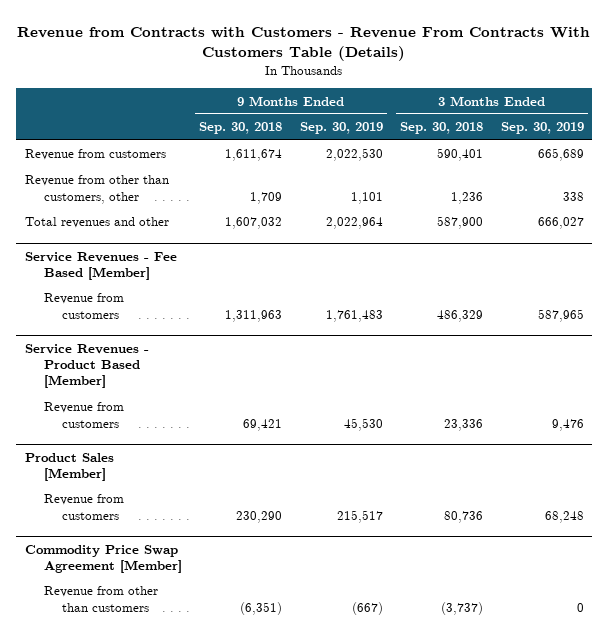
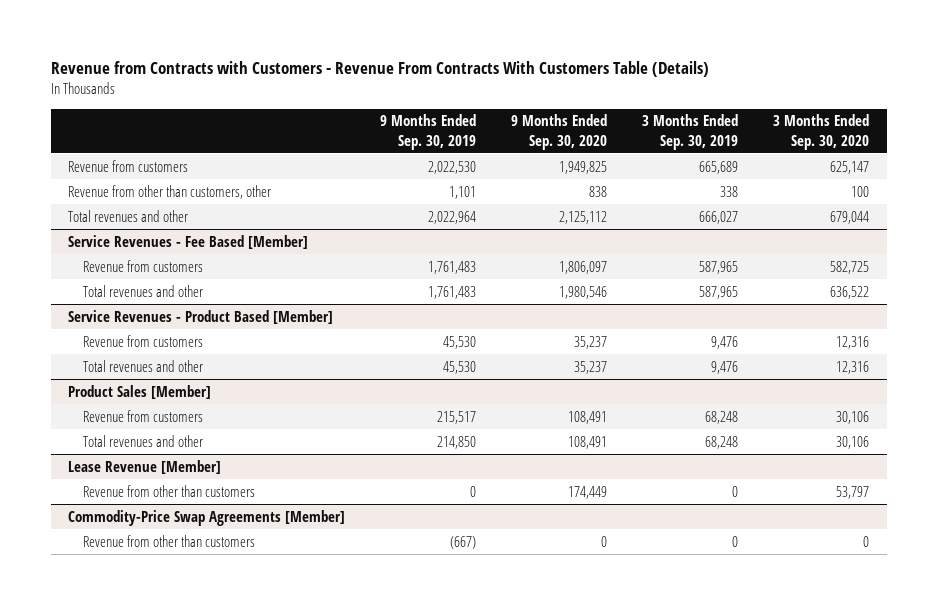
[199,122,283,135] Sep. 30, 2018 -> none
[400,122,484,135] Sep. 30, 2018 -> none
none -> [511,114,608,150] 9 Months Ended Sep. 30, 2020
none -> [773,114,870,150] 3 Months Ended Sep. 30, 2020
none -> [83,284,204,297] Total revenues and other
none -> [83,359,204,372] Total revenues and other
none -> [83,434,204,447] Total revenues and other
none -> [68,459,222,474] Lease Revenue [Member]
none -> [83,484,256,497] Revenue from other than customers
[24,544,182,573] Commodity Price Swap Agreement [Member] -> [68,509,346,526] Commodity-Price Swap Agreements [Member]

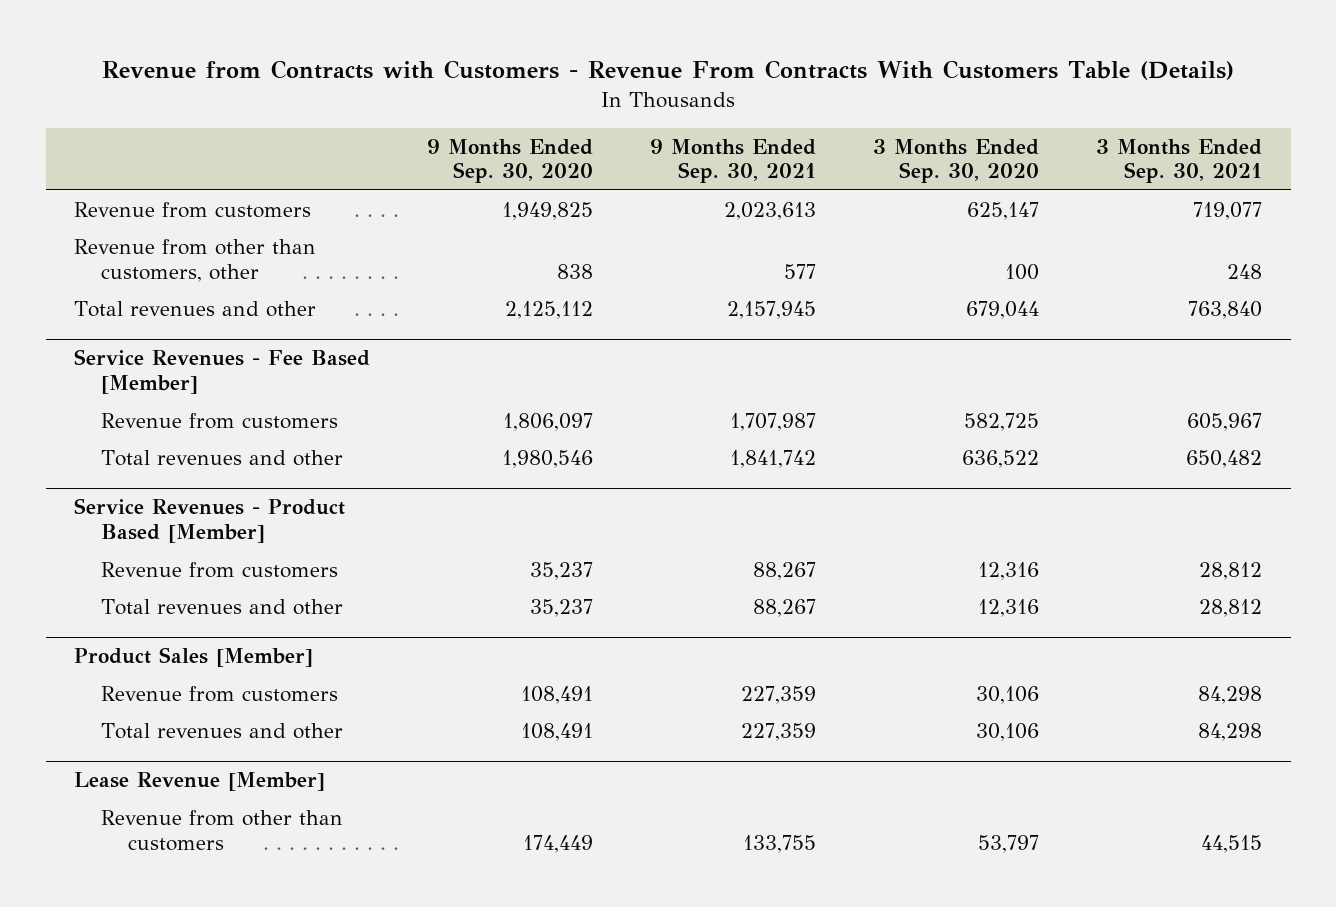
[380,114,477,150] 9 Months Ended Sep. 30, 2019 -> none
[642,114,739,150] 3 Months Ended Sep. 30, 2019 -> none
none -> [650,138,817,184] 9 Months Ended Sep. 30, 2021
none -> [1096,138,1263,184] 3 Months Ended Sep. 30, 2021
[68,509,346,526] Commodity-Price Swap Agreements [Member] -> none
[83,534,256,547] Revenue from other than customers -> none

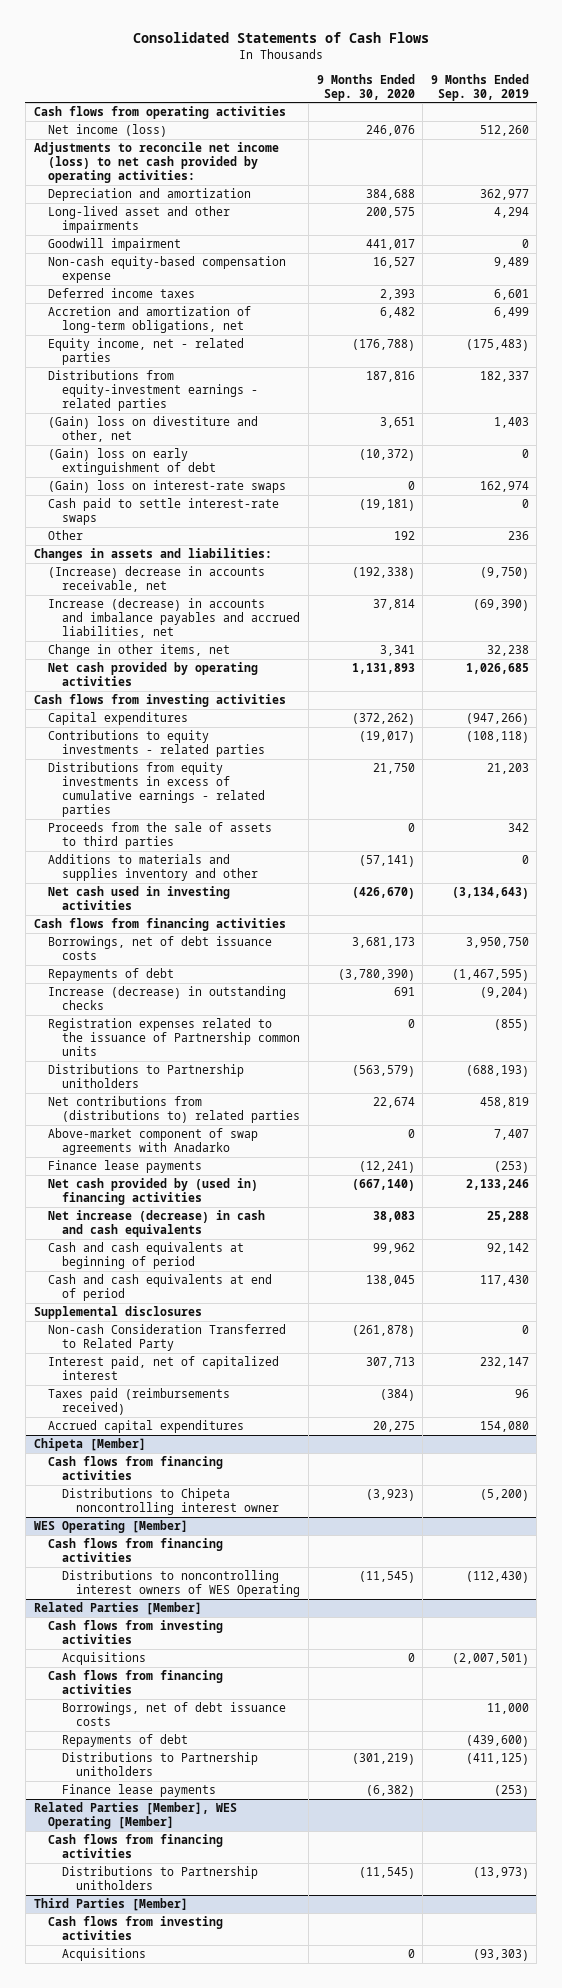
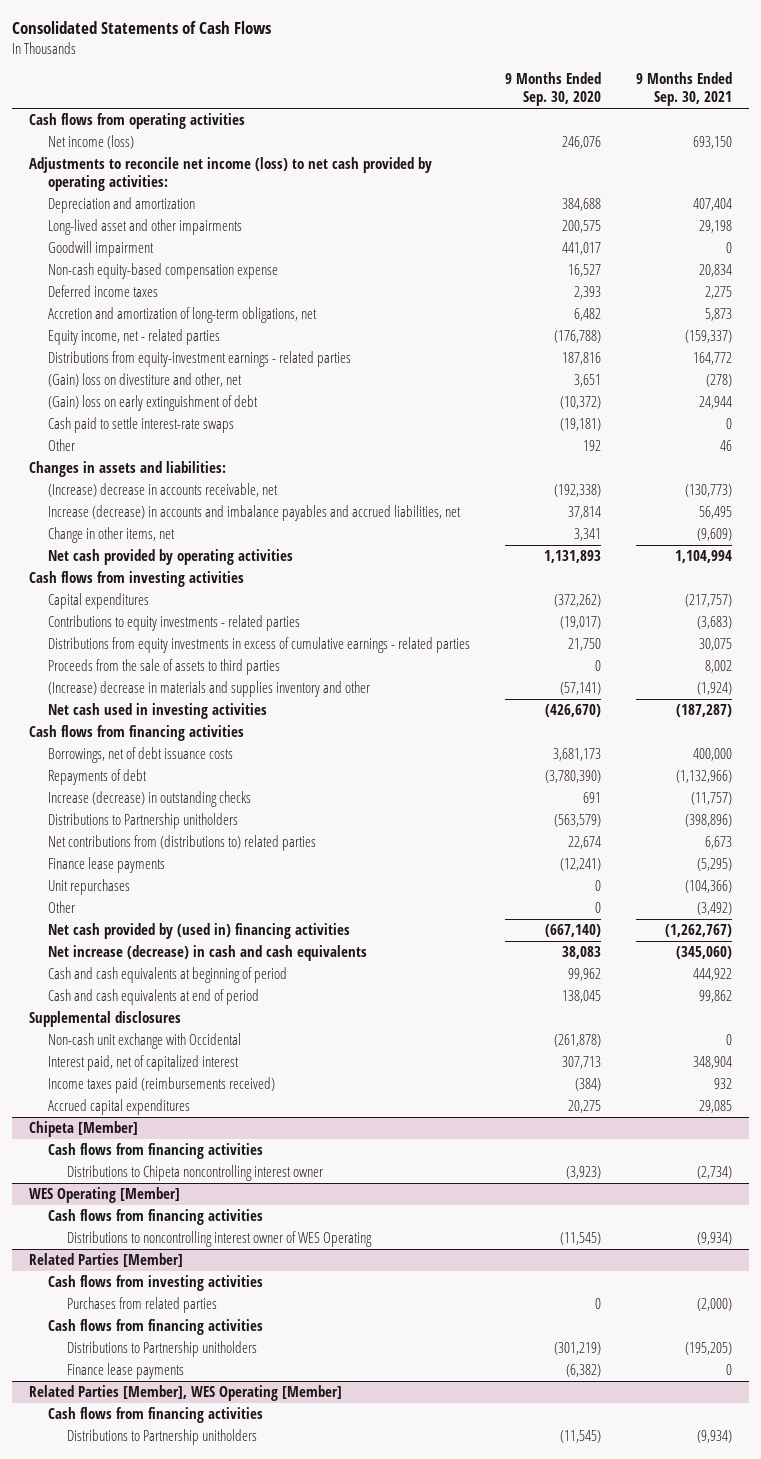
[430,73,529,101] 9 Months Ended Sep. 30, 2019 -> none
none -> [635,72,732,107] 9 Months Ended Sep. 30, 2021
[47,480,286,494] (Gain) loss on interest-rate swaps -> none
[47,854,259,882] Additions to materials and supplies inventory and other -> [47,681,370,698] (Increase) decrease in materials and supplies inventory and other
[47,1018,301,1057] Registration expenses related to the issuance of Partnership common units -> none
[47,1128,258,1156] Above-market component of swap agreements with Anadarko -> none
none -> [47,879,130,896] Unit repurchases
none -> [47,901,75,914] Other
[47,1324,286,1352] Non-cash Consideration Transferred to Related Party -> [47,1033,241,1050] Non-cash unit exchange with Occidental
[47,1388,230,1416] Taxes paid (reimbursements received) -> [47,1077,275,1094] Income taxes paid (reimbursements received)
[62,1570,301,1598] Distributions to noncontrolling interest owners of WES Operating -> [66,1231,372,1248] Distributions to noncontrolling interest owner of WES Operating
[62,1652,147,1666] Acquisitions -> [66,1297,217,1314] Purchases from related parties
[62,1702,287,1727] Borrowings, net of debt issuance costs -> none
[62,1734,189,1748] Repayments of debt -> none
[33,1898,188,1912] Third Parties [Member] -> none
[47,1916,223,1941] Cash flows from investing activities -> none
[62,1948,147,1962] Acquisitions -> none

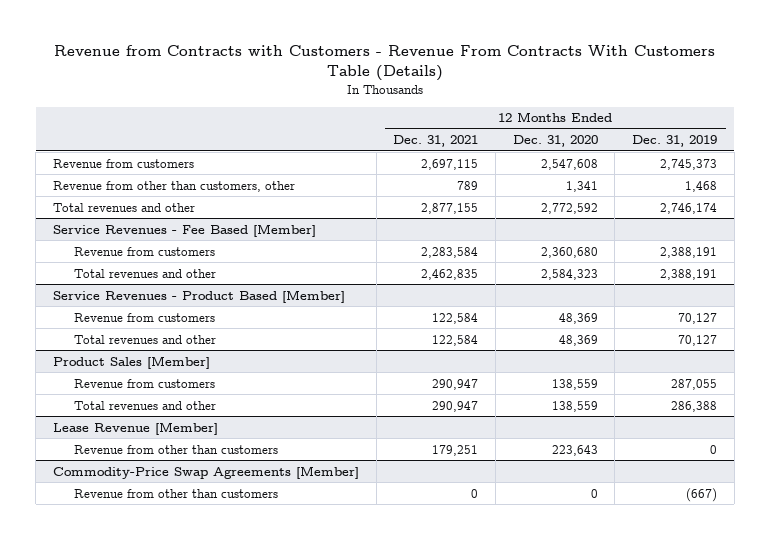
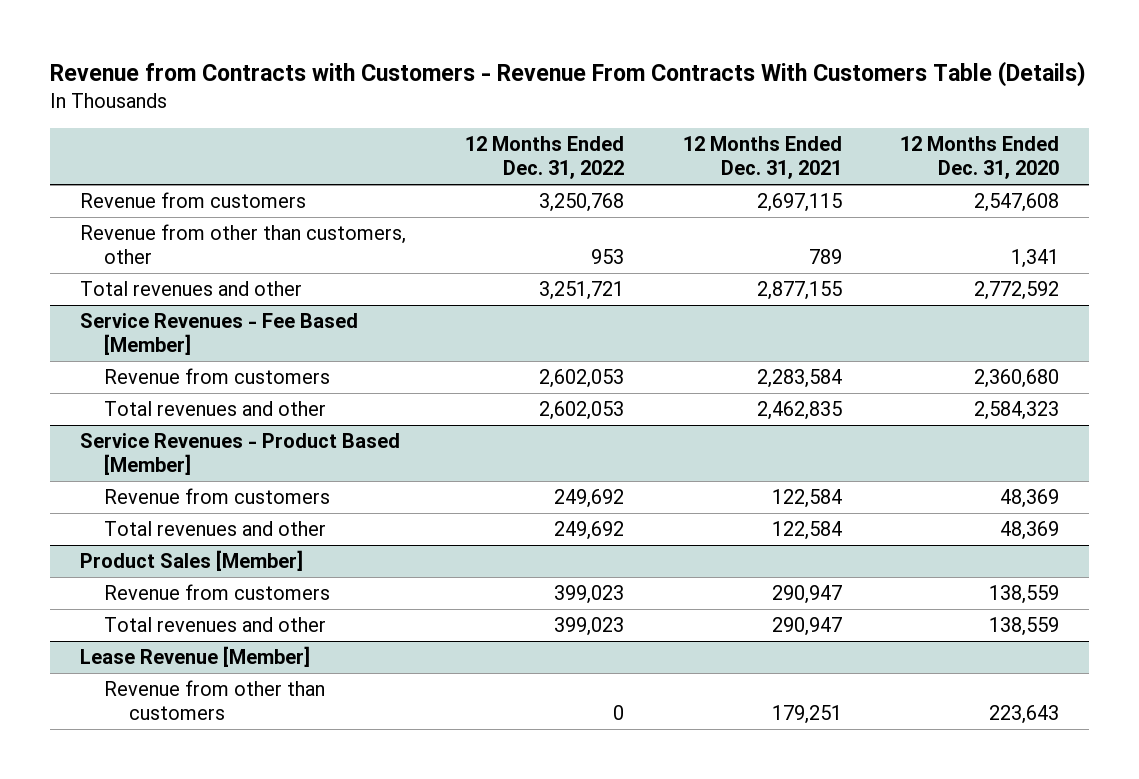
[632,135,718,148] Dec. 31, 2019 -> none
none -> [464,135,624,180] 12 Months Ended Dec. 31, 2022
[52,465,359,479] Commodity-Price Swap Agreements [Member] -> none
[73,488,278,498] Revenue from other than customers -> none

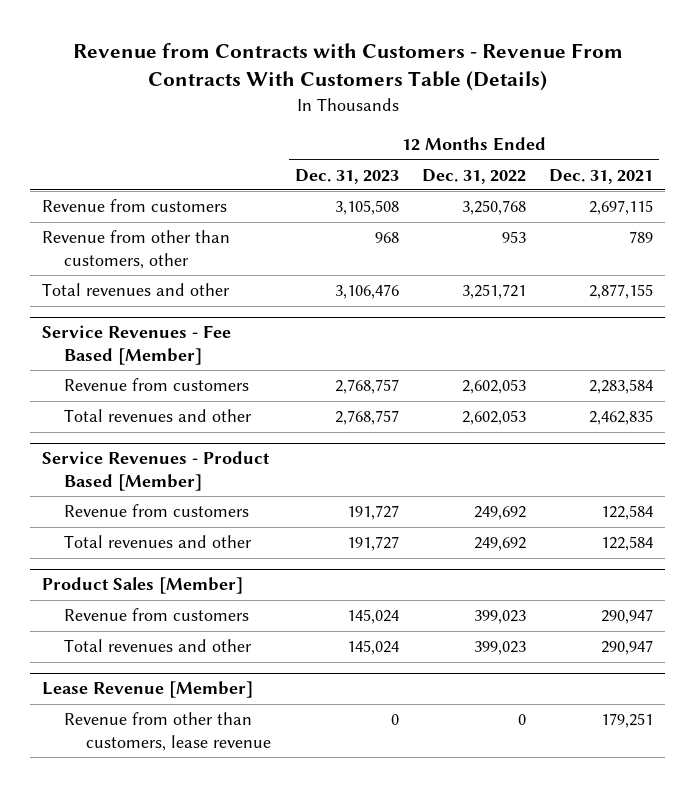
[900,135,1060,180] 12 Months Ended Dec. 31, 2020 -> none
none -> [294,168,399,184] Dec. 31, 2023
[104,680,326,721] Revenue from other than customers -> [64,712,272,751] Revenue from other than customers, lease revenue

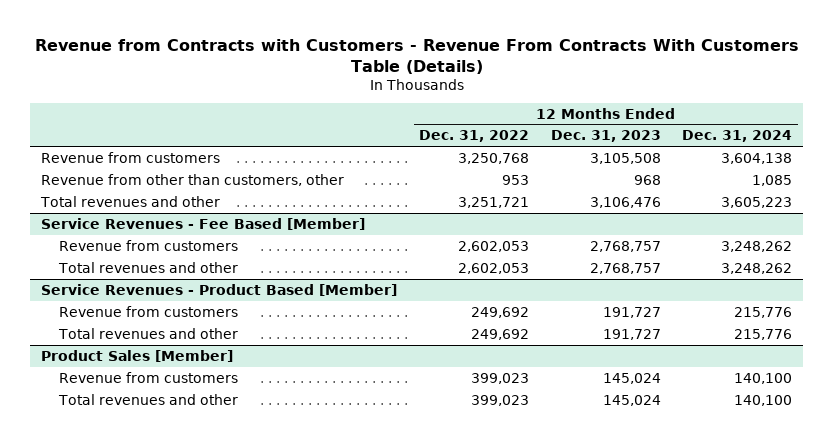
[549,168,654,184] Dec. 31, 2021 -> none
none -> [682,130,793,143] Dec. 31, 2024
[41,681,253,699] Lease Revenue [Member] -> none
[64,712,272,751] Revenue from other than customers, lease revenue -> none

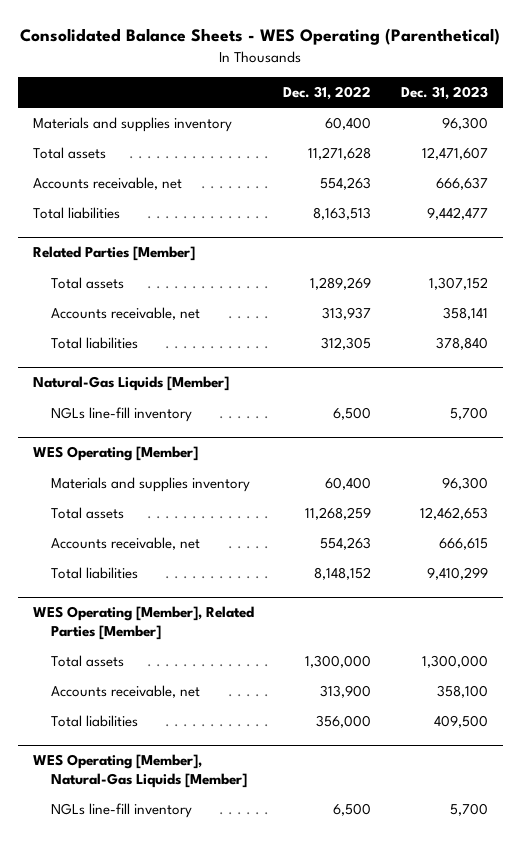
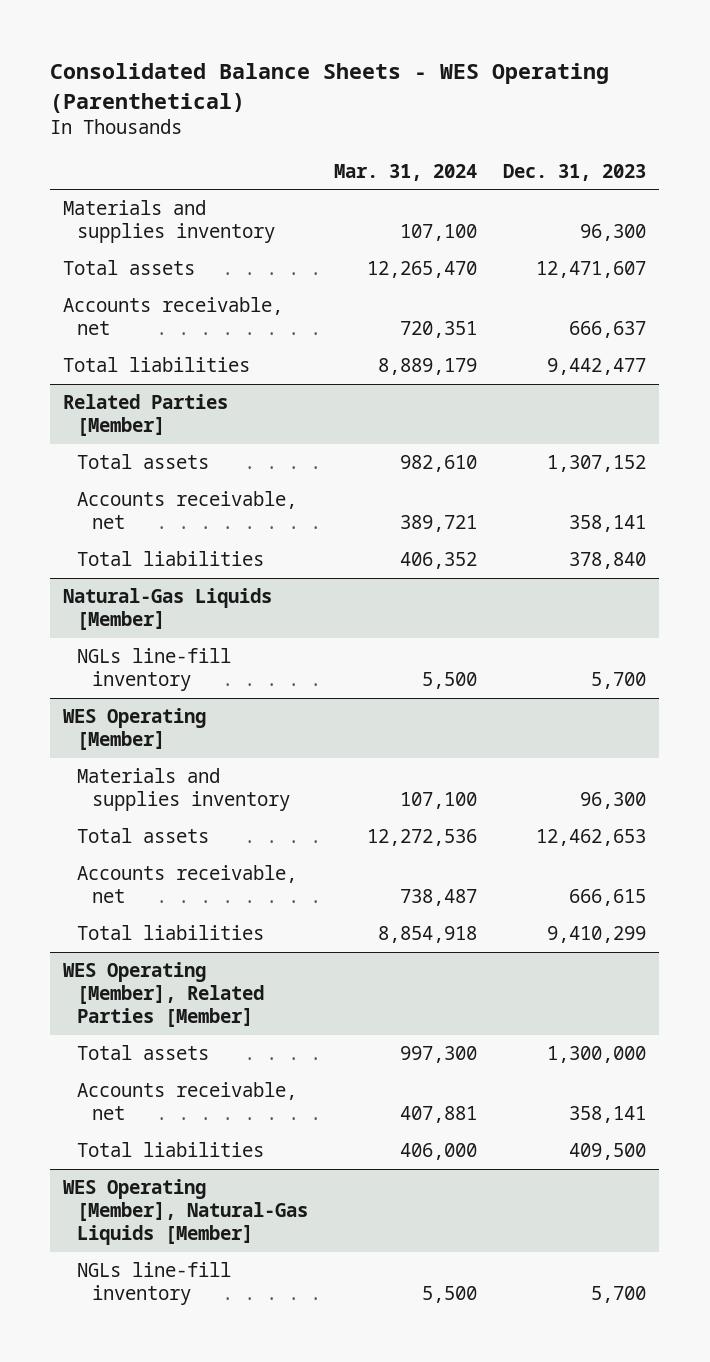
[283,86,372,101] Dec. 31, 2022 -> none
none -> [334,163,478,181] Mar. 31, 2024
[436,685,488,699] 358,100 -> [569,1106,647,1124] 358,141

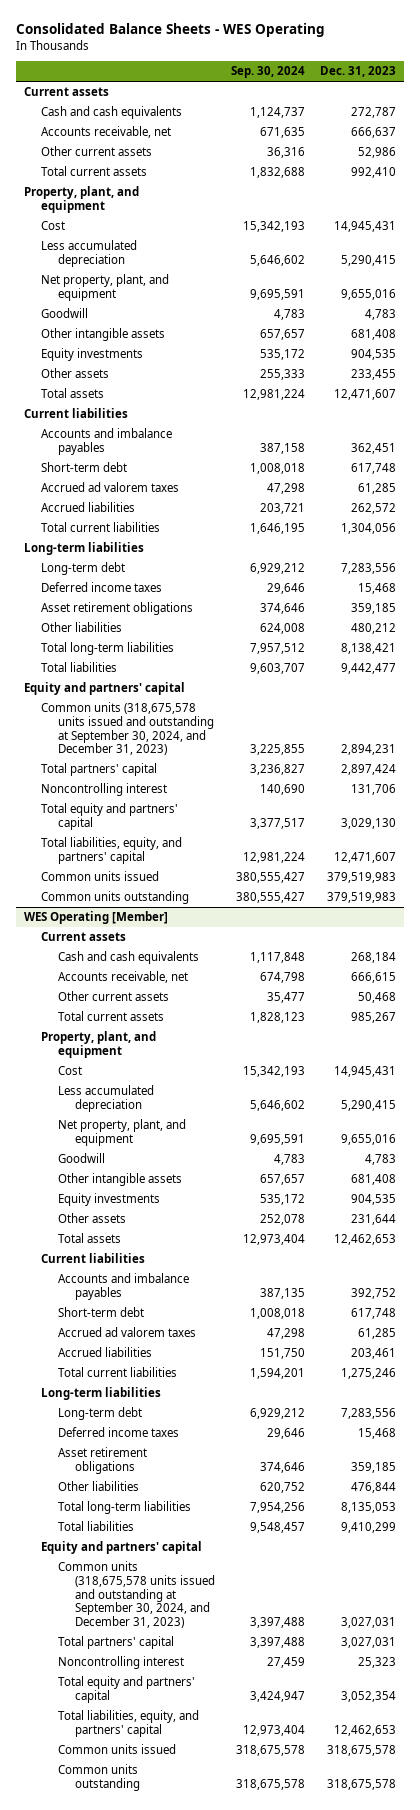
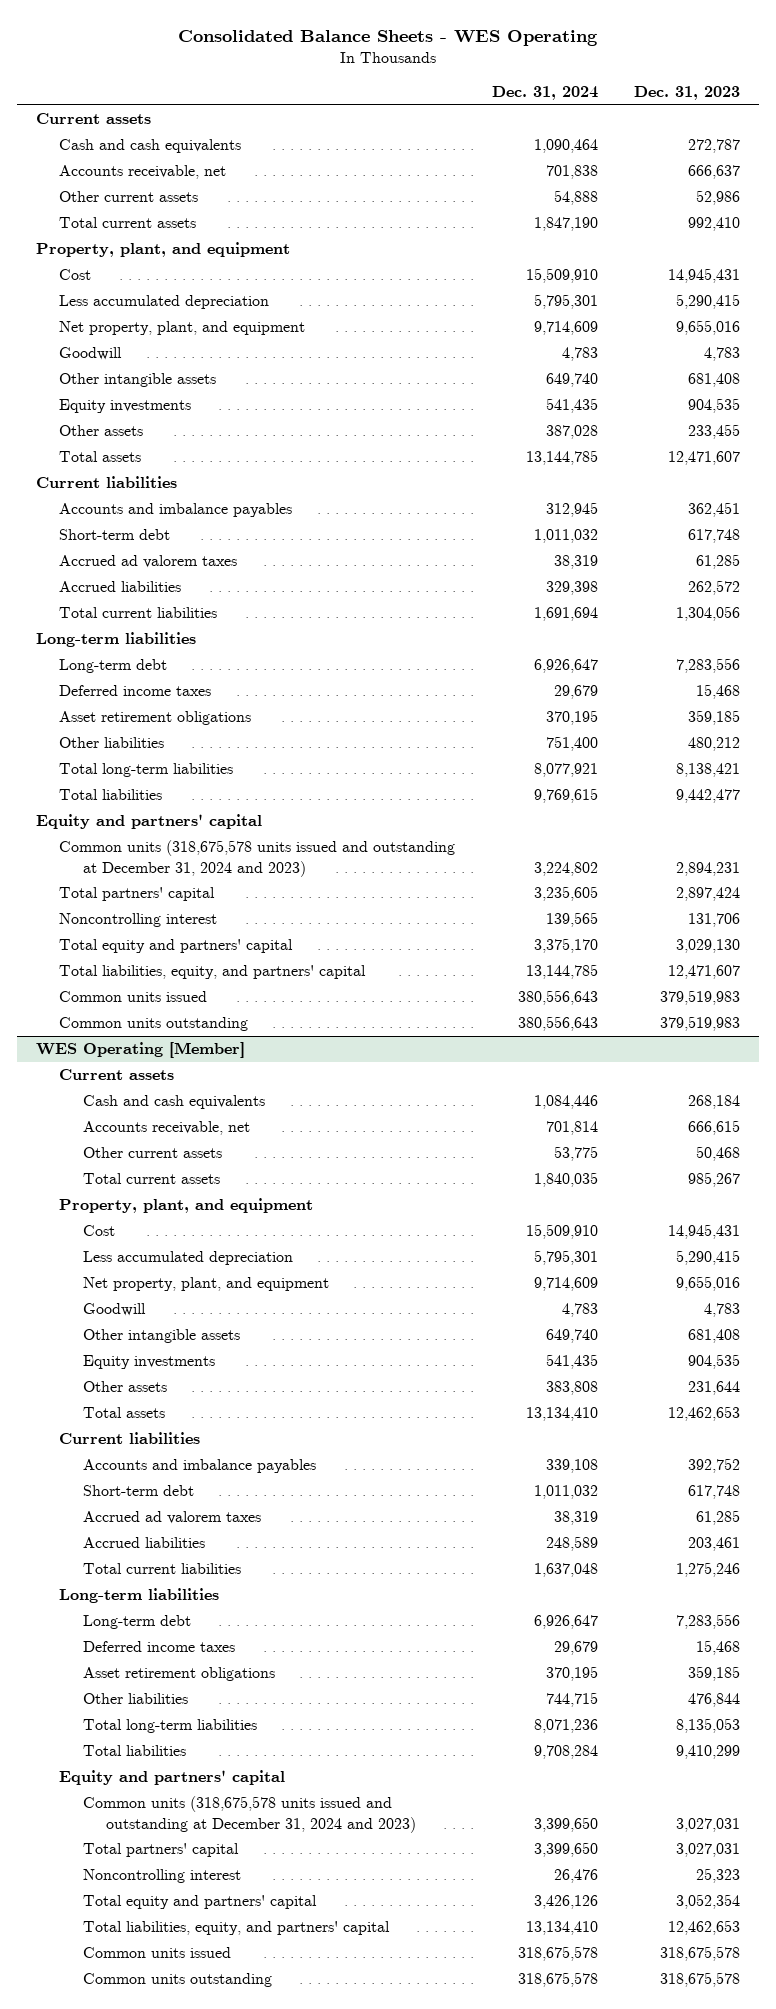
[230,66,305,79] Sep. 30, 2024 -> none
none -> [491,86,598,101] Dec. 31, 2024
[41,702,215,756] Common units (318,675,578 units issued and outstanding at September 30, 2024, and December 31, 2023) -> [59,840,456,877] Common units (318,675,578 units issued and outstanding at December 31, 2024 and 2023)
[58,1561,216,1628] Common units (318,675,578 units issued and outstanding at September 30, 2024, and December 31, 2023) -> [82,1796,417,1833] Common units (318,675,578 units issued and outstanding at December 31, 2024 and 2023)

